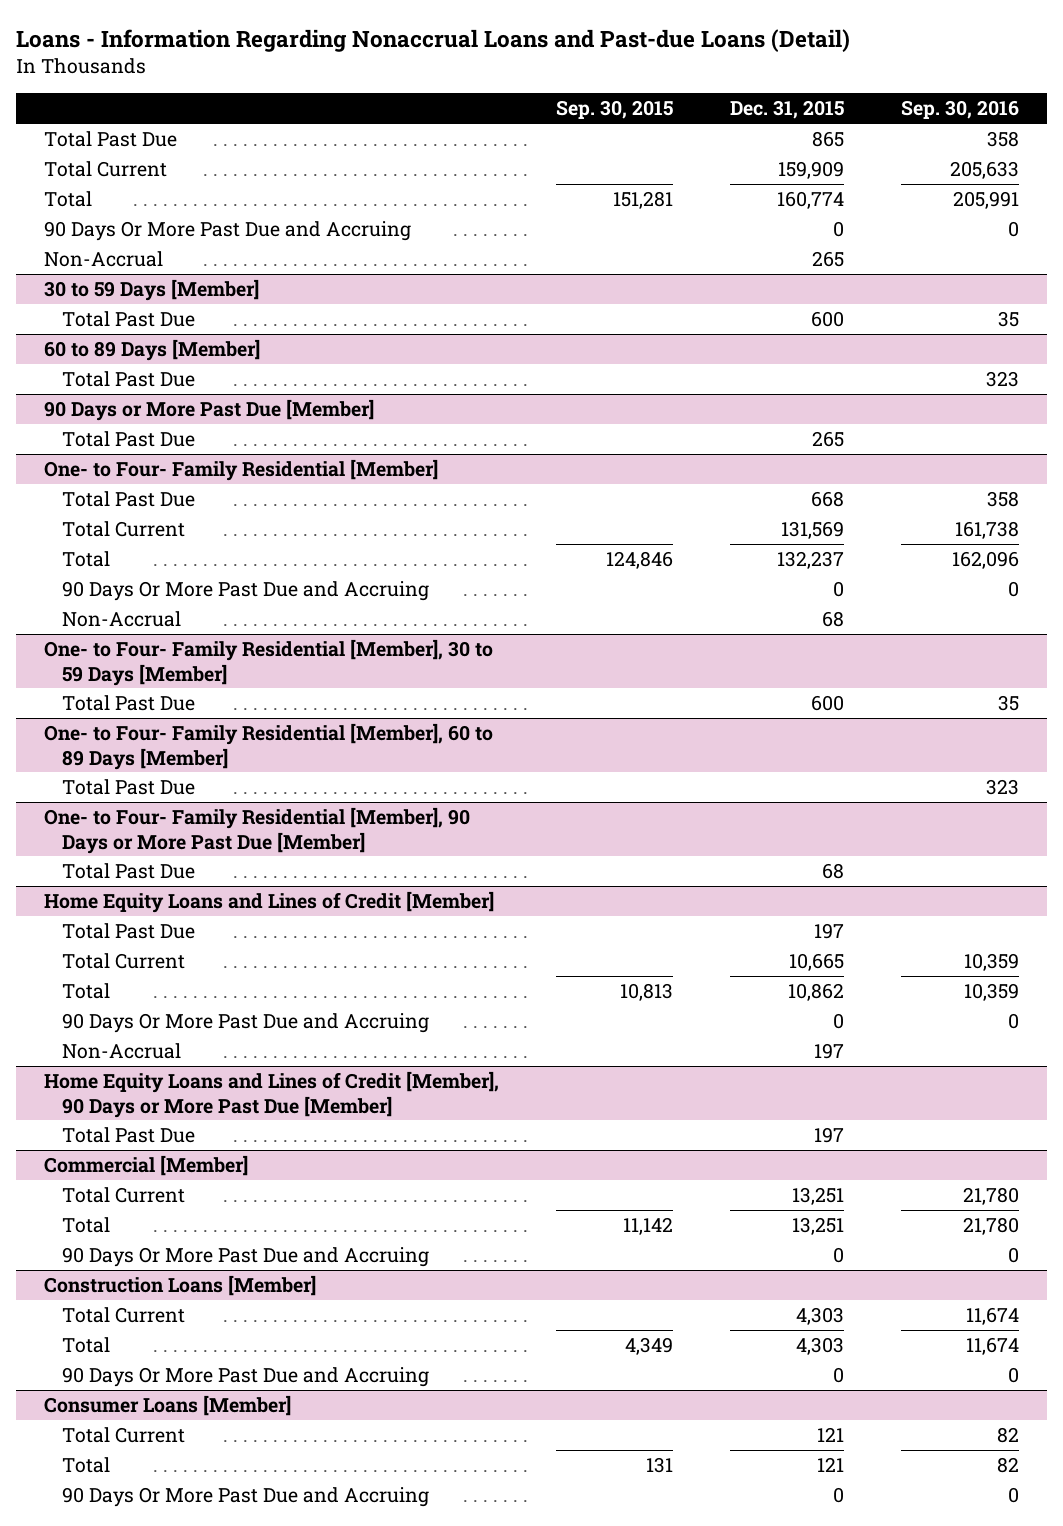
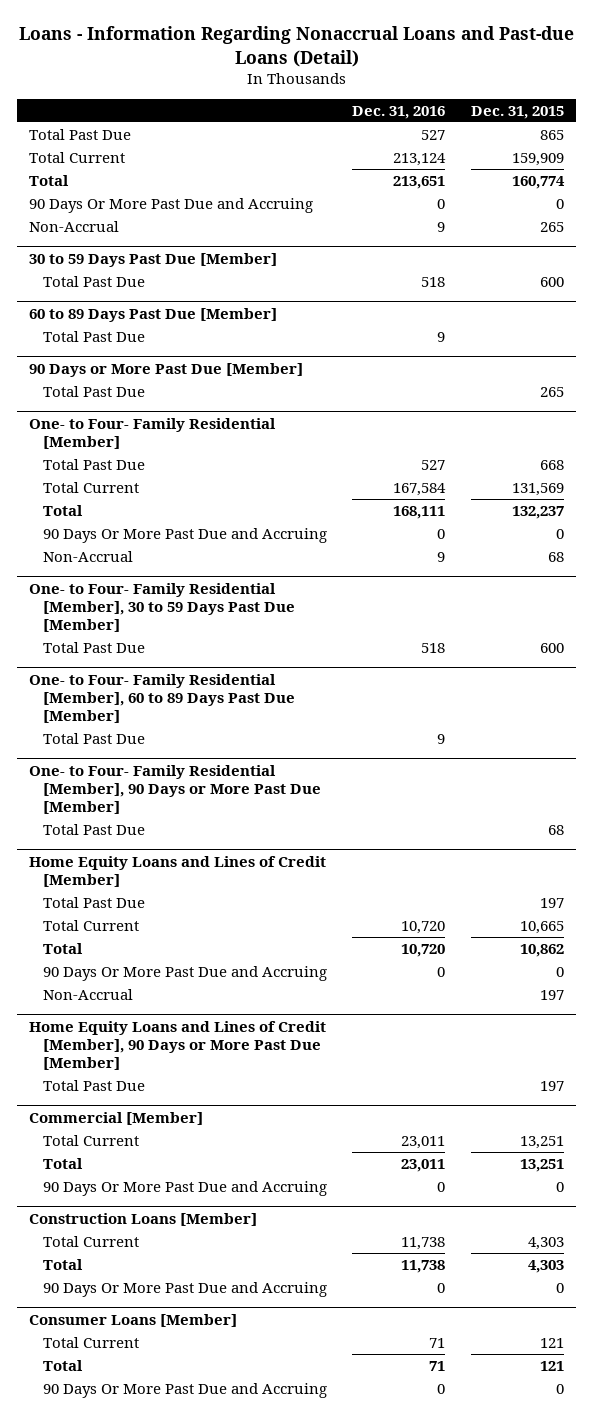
[556,100,674,120] Sep. 30, 2015 -> none
[900,100,1019,120] Sep. 30, 2016 -> none
none -> [352,106,446,120] Dec. 31, 2016
[44,279,260,302] 30 to 59 Days [Member] -> [29,252,278,267] 30 to 59 Days Past Due [Member]
[44,339,261,362] 60 to 89 Days [Member] -> [29,307,278,322] 60 to 89 Days Past Due [Member]
[44,639,494,686] One- to Four- Family Residential [Member], 30 to 59 Days [Member] -> [29,582,295,632] One- to Four- Family Residential [Member], 30 to 59 Days Past Due [Member]
[44,723,494,770] One- to Four- Family Residential [Member], 60 to 89 Days [Member] -> [29,673,295,723] One- to Four- Family Residential [Member], 60 to 89 Days Past Due [Member]

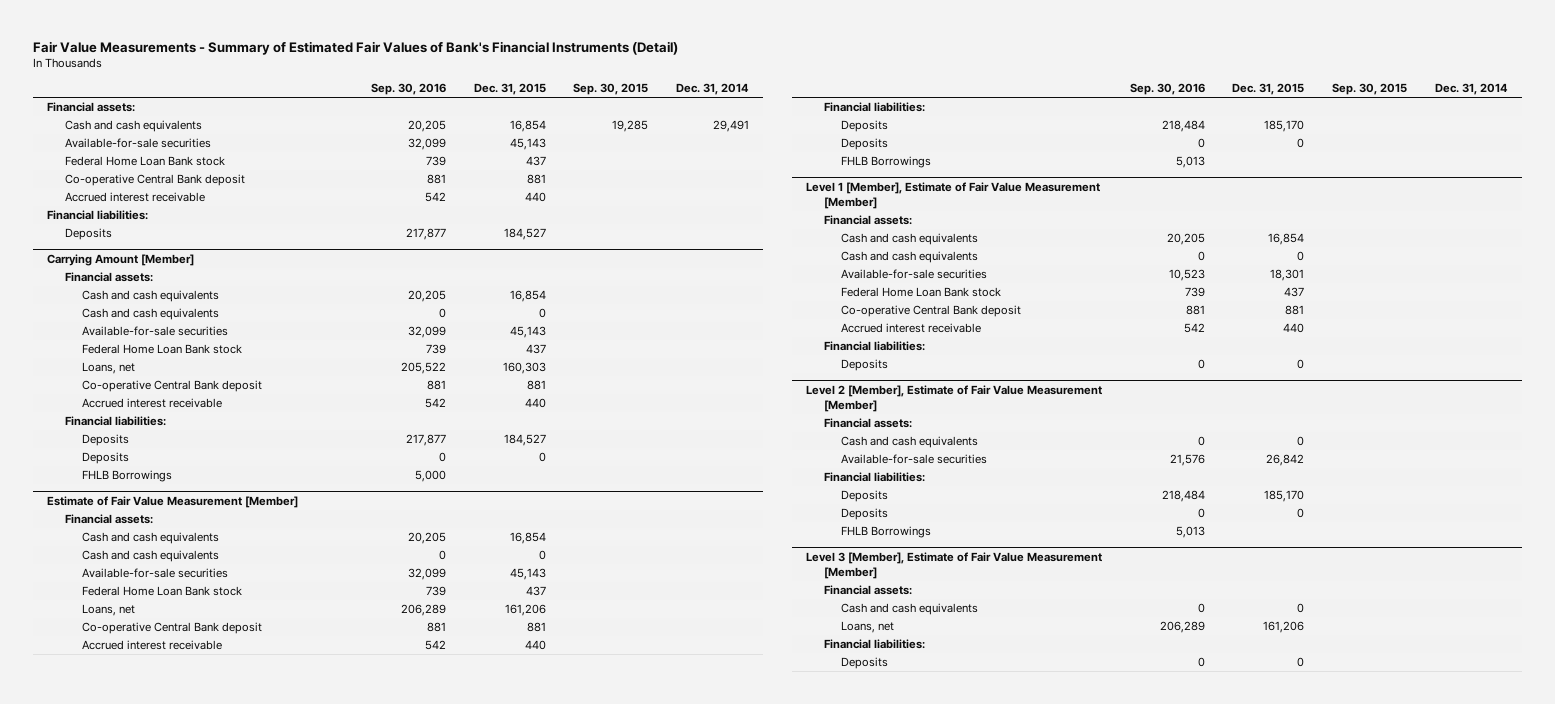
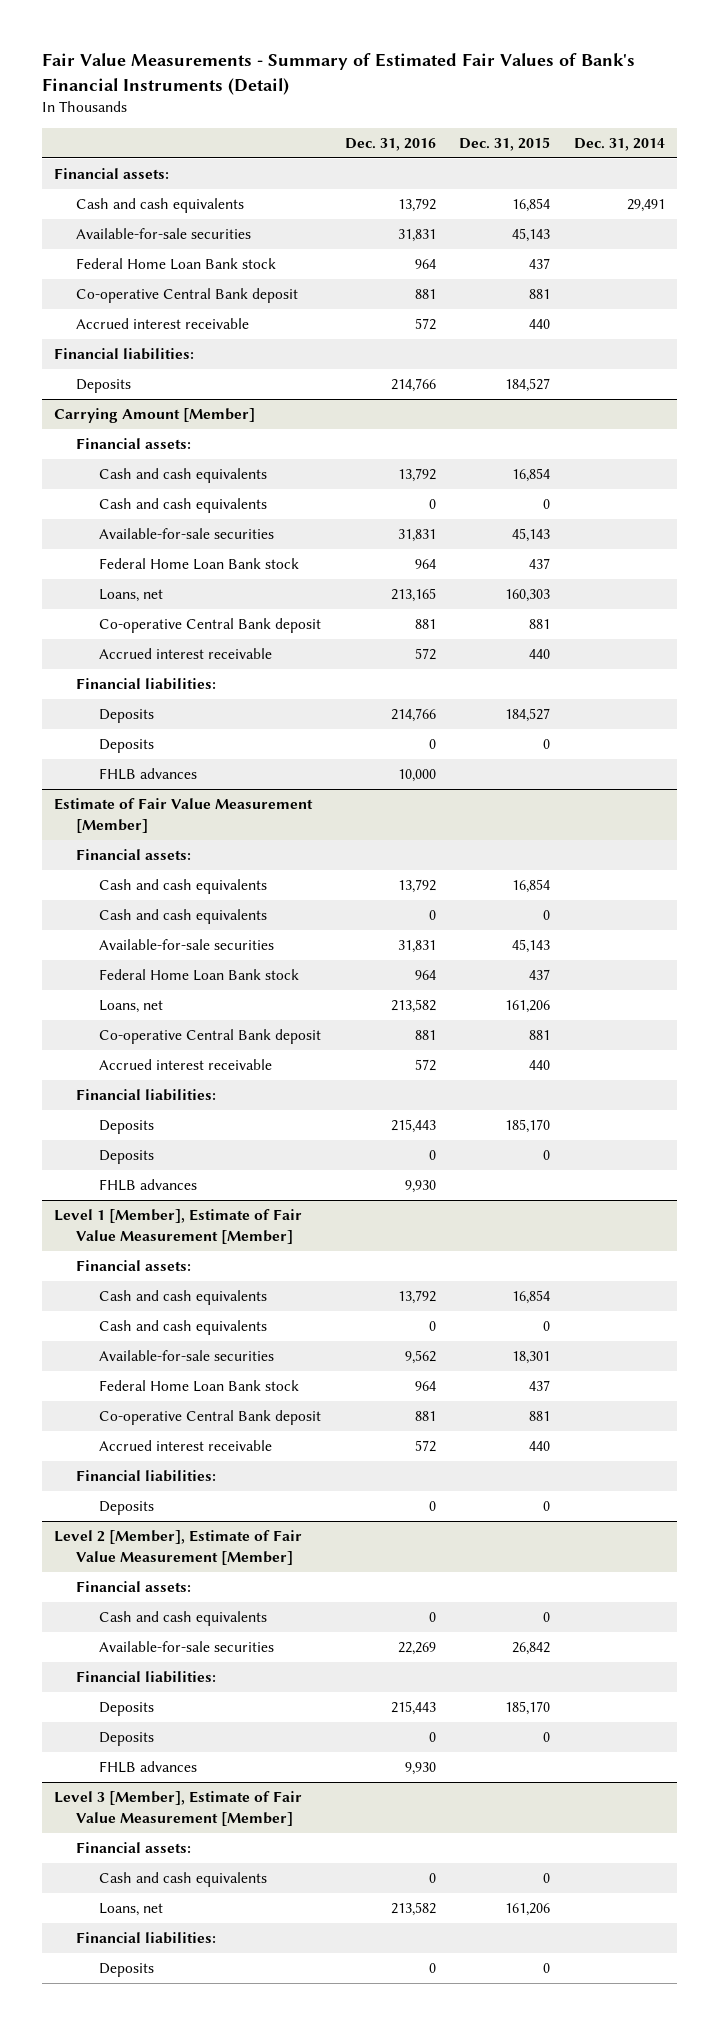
[371,83,447,96] Sep. 30, 2016 -> none
[573,83,649,96] Sep. 30, 2015 -> none
none -> [344,137,436,151] Dec. 31, 2016
[82,470,173,483] FHLB Borrowings -> [98,768,197,781] FHLB advances
[841,156,932,169] FHLB Borrowings -> [98,1179,197,1192] FHLB advances
[841,526,932,539] FHLB Borrowings -> [98,1761,197,1774] FHLB advances

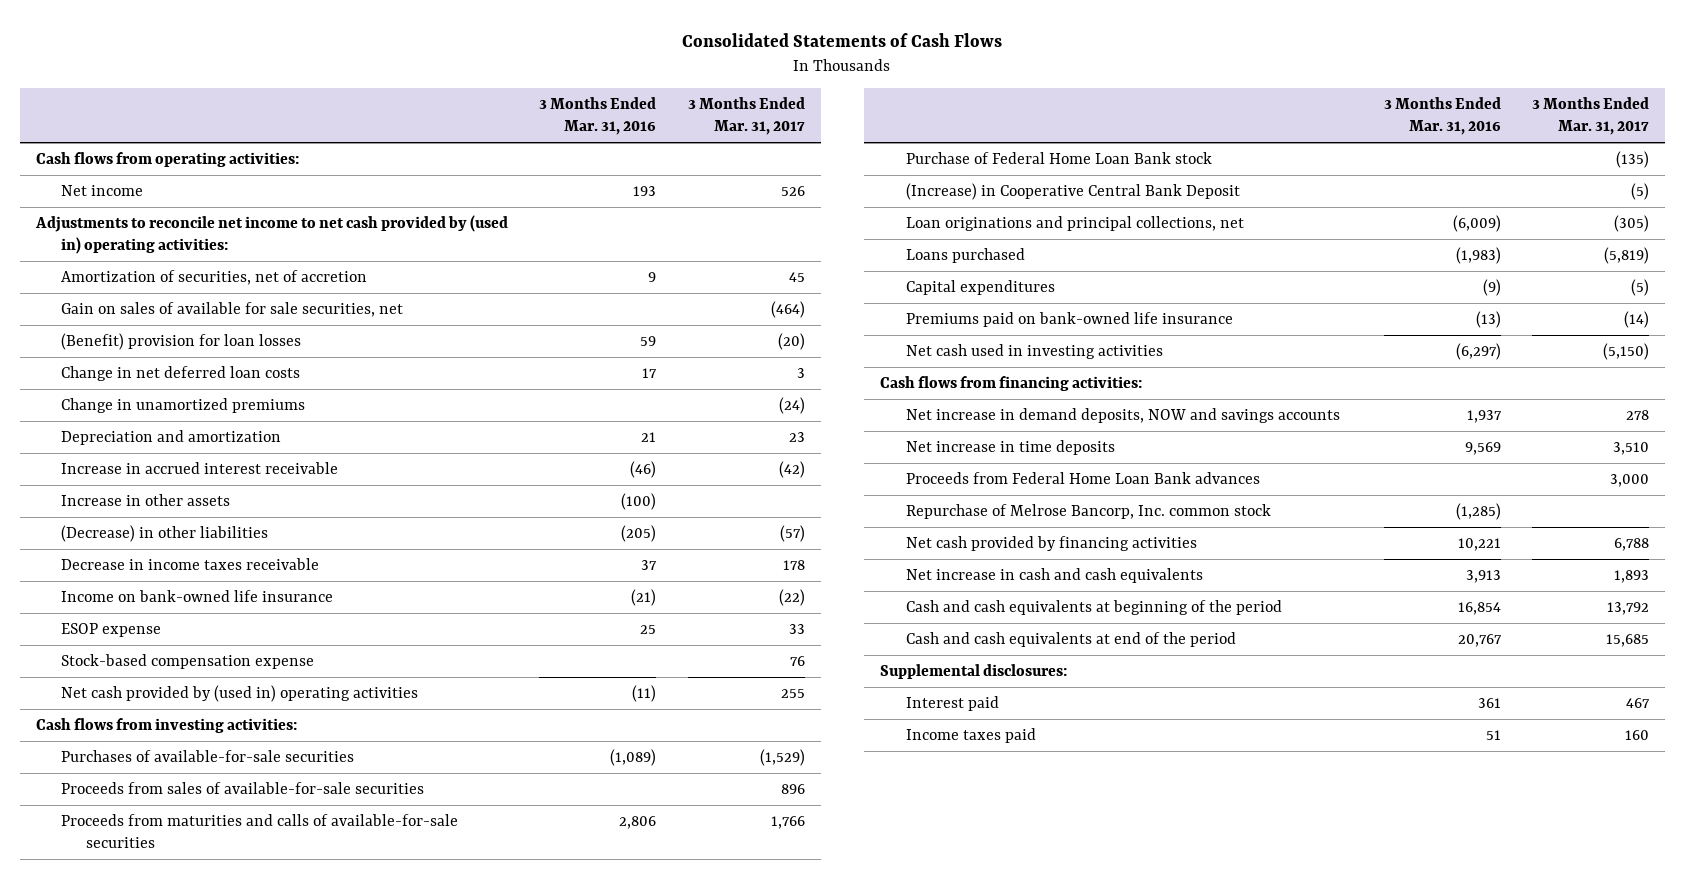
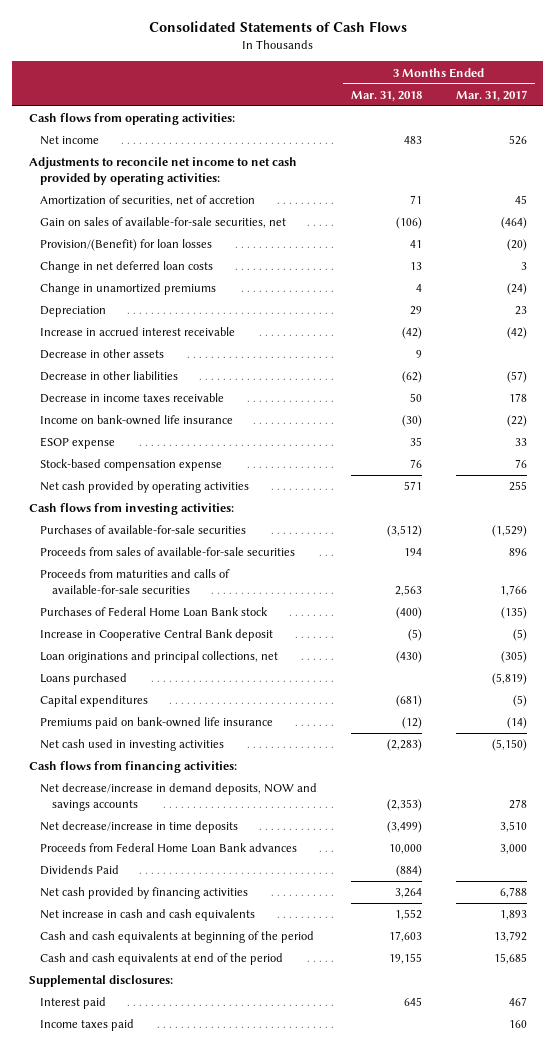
[539,97,657,136] 3 Months Ended Mar. 31, 2016 -> none
none -> [350,90,422,101] Mar. 31, 2018
[34,214,508,254] Adjustments to reconcile net income to net cash provided by (used in) operating activities: -> [28,157,297,185] Adjustments to reconcile net income to net cash provided by operating activities:
[60,301,403,317] Gain on sales of available for sale securities, net -> [40,217,287,229] Gain on sales of available-for-sale securities, net
[60,332,301,350] (Benefit) provision for loan losses -> [40,239,213,252] Provision/(Benefit) for loan losses
[60,429,281,445] Depreciation and amortization -> none
none -> [40,306,107,318] Depreciation
[60,493,230,506] Increase in other assets -> [40,349,165,360] Decrease in other assets
[60,524,268,542] (Decrease) in other liabilities -> [40,371,179,382] Decrease in other liabilities
[60,684,418,702] Net cash provided by (used in) operating activities -> [40,481,250,494] Net cash provided by operating activities
[905,151,1212,164] Purchase of Federal Home Loan Bank stock -> [40,607,269,618] Purchases of Federal Home Loan Bank stock
[905,182,1240,200] (Increase) in Cooperative Central Bank Deposit -> [40,629,274,642] Increase in Cooperative Central Bank deposit
[905,407,1340,423] Net increase in demand deposits, NOW and savings accounts -> [40,783,318,811] Net decrease/increase in demand deposits, NOW and savings accounts
[905,439,1115,455] Net increase in time deposits -> [40,821,239,834] Net decrease/increase in time deposits
[905,503,1271,519] Repurchase of Melrose Bancorp, Inc. common stock -> none
none -> [40,865,120,876] Dividends Paid

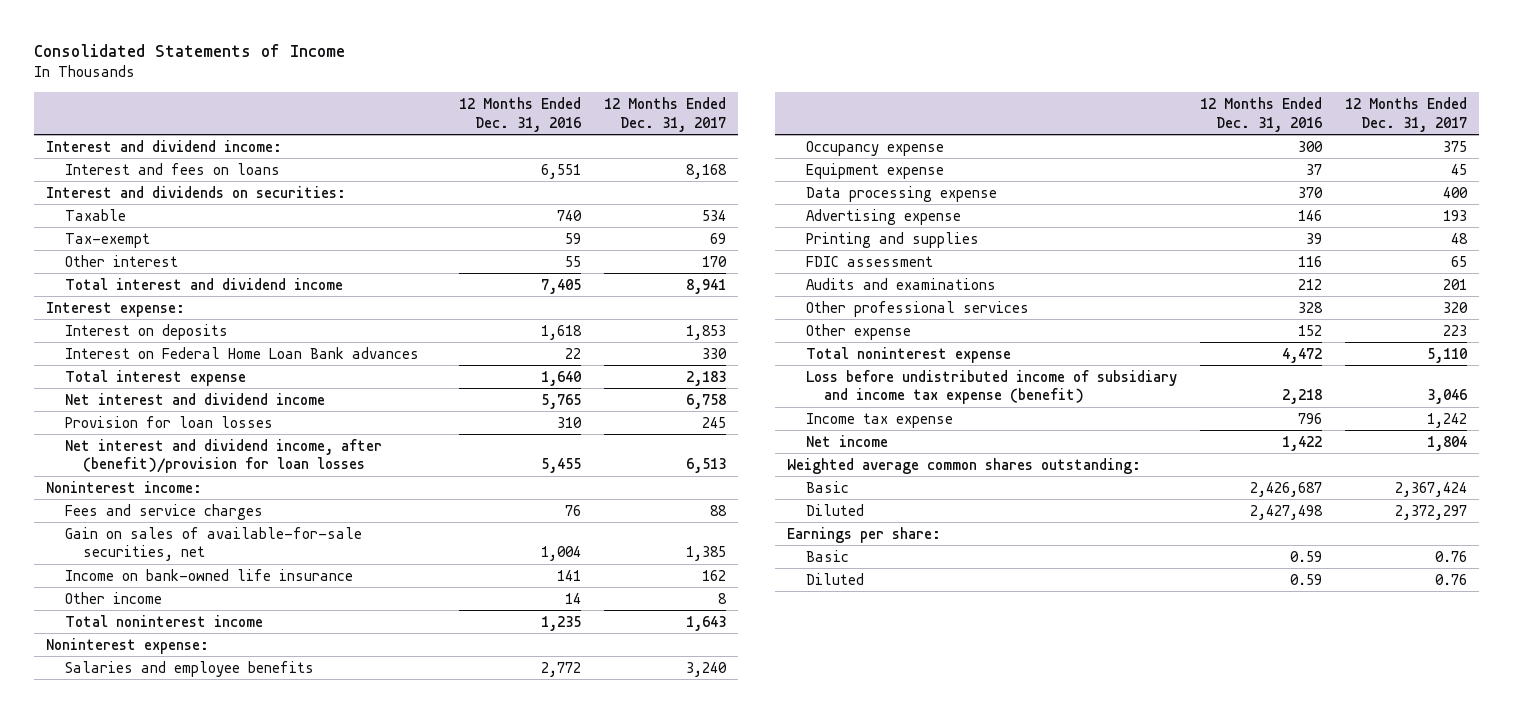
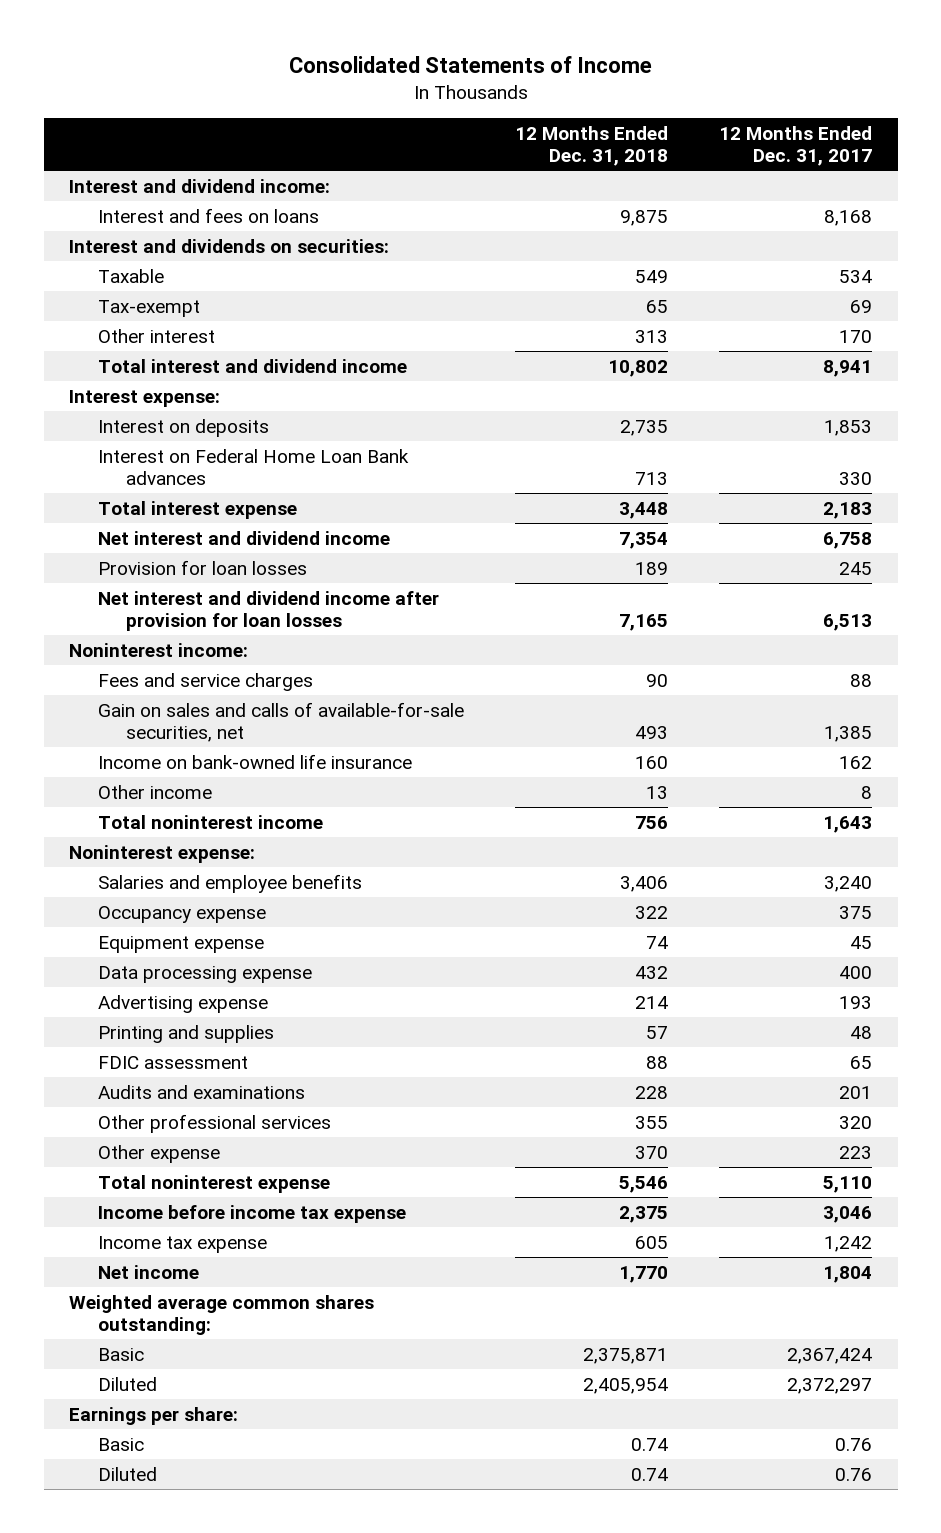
[458,97,581,132] 12 Months Ended Dec. 31, 2016 -> none
none -> [514,125,668,166] 12 Months Ended Dec. 31, 2018
[64,438,382,474] Net interest and dividend income, after (benefit)/provision for loan losses -> [97,590,439,631] Net interest and dividend income after provision for loan losses
[64,526,362,562] Gain on sales of available-for-sale securities, net -> [97,701,464,742] Gain on sales and calls of available-for-sale securities, net
[805,369,1177,405] Loss before undistributed income of subsidiary and income tax expense (benefit) -> [97,1204,406,1223] Income before income tax expense

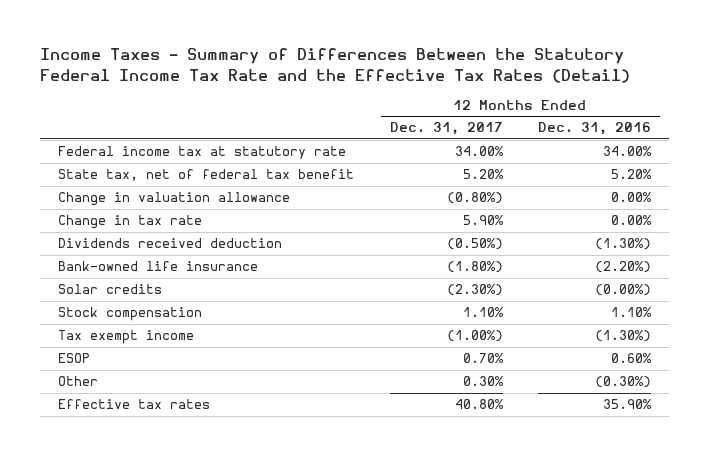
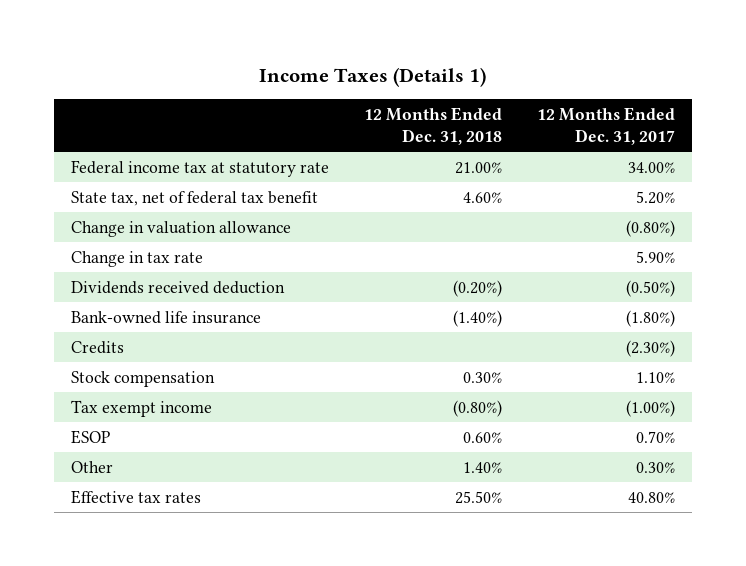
[39,48,630,83] Income Taxes - Summary of Differences Between the Statutory Federal Income Tax Rate and the Effective Tax Rates (Detail) -> [258,66,486,87] Income Taxes (Details 1)
[538,122,652,136] Dec. 31, 2016 -> none
none -> [363,107,502,145] 12 Months Ended Dec. 31, 2018
[57,284,162,295] Solar credits -> [71,340,125,354] Credits

